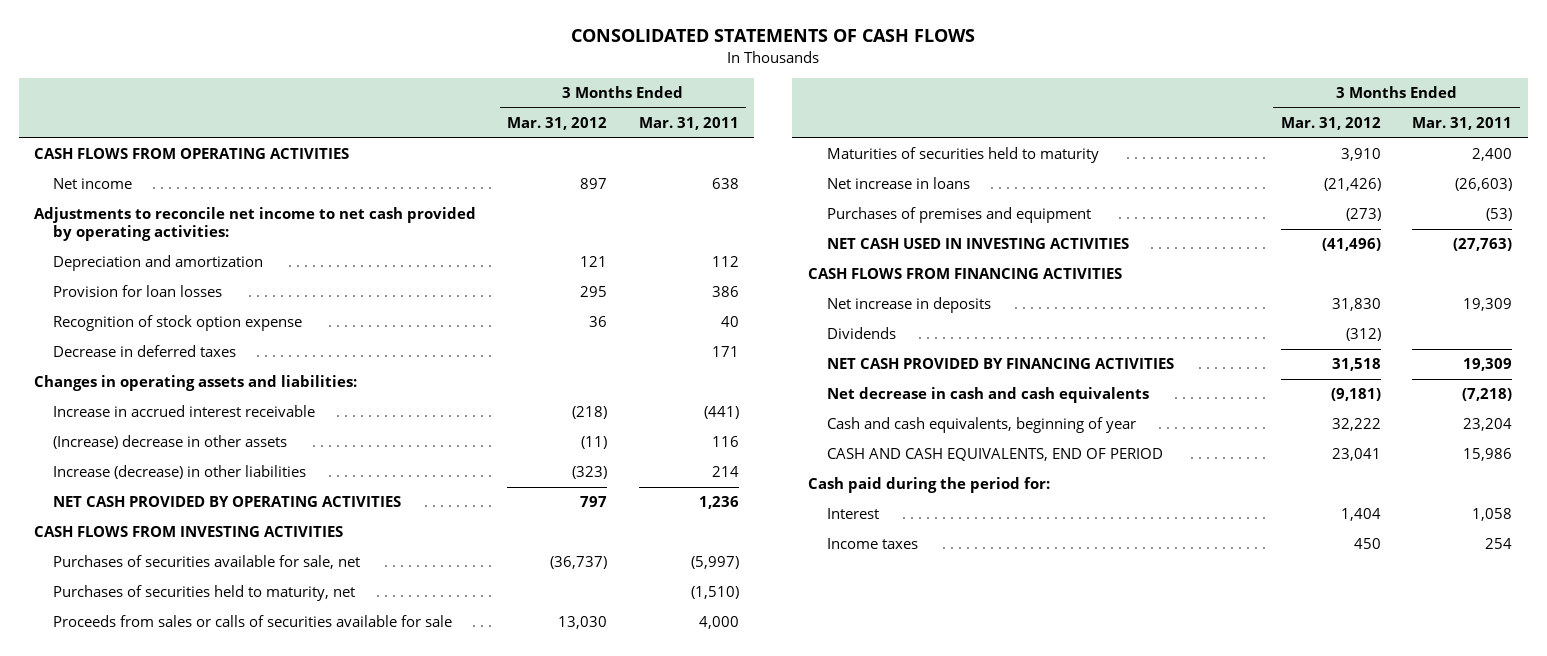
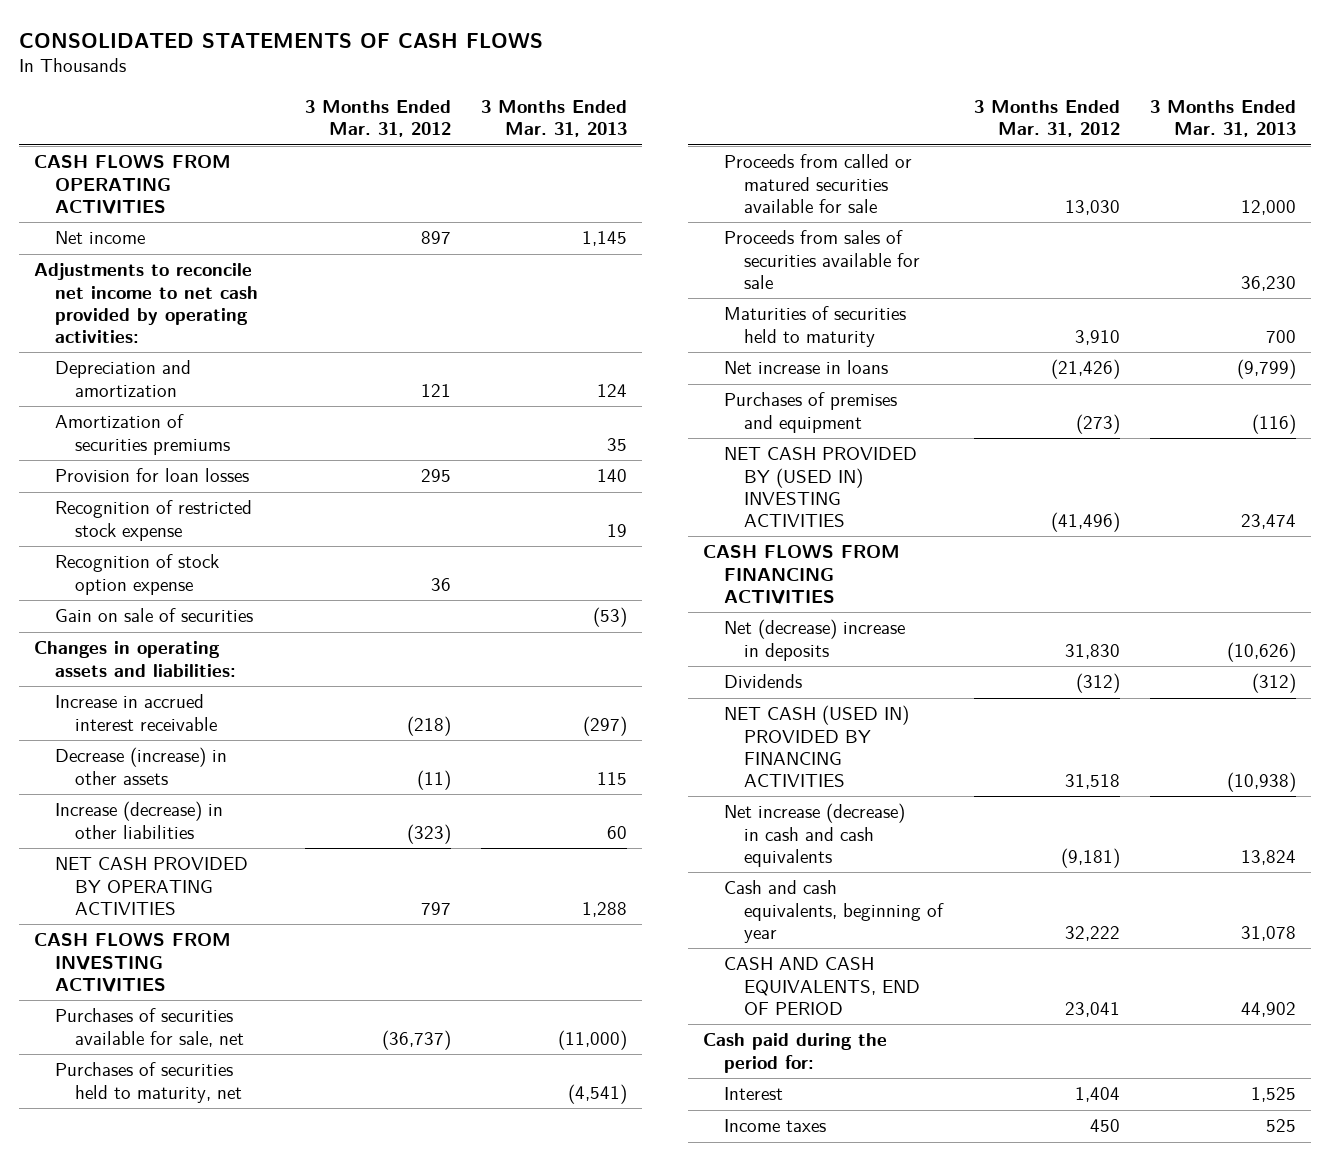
[638,117,739,131] Mar. 31, 2011 -> none
none -> [481,100,628,138] 3 Months Ended Mar. 31, 2013
none -> [54,414,231,455] Amortization of securities premiums
none -> [54,500,252,541] Recognition of restricted stock expense
[52,345,236,358] Decrease in deferred taxes -> none
none -> [54,608,253,623] Gain on sale of securities
[52,435,287,450] (Increase) decrease in other assets -> [54,747,227,785] Decrease (increase) in other assets
[52,615,452,628] Proceeds from sales or calls of securities available for sale -> [723,154,912,213] Proceeds from called or matured securities available for sale
none -> [723,230,921,289] Proceeds from sales of securities available for sale
[826,238,1129,250] NET CASH USED IN INVESTING ACTIVITIES -> [723,447,917,527] NET CASH PROVIDED BY (USED IN) INVESTING ACTIVITIES
[826,297,991,314] Net increase in deposits -> [723,619,905,661] Net (decrease) increase in deposits
[826,358,1174,370] NET CASH PROVIDED BY FINANCING ACTIVITIES -> [723,705,909,787] NET CASH (USED IN) PROVIDED BY FINANCING ACTIVITIES
[826,387,1149,404] Net decrease in cash and cash equivalents -> [723,803,905,867] Net increase (decrease) in cash and cash equivalents

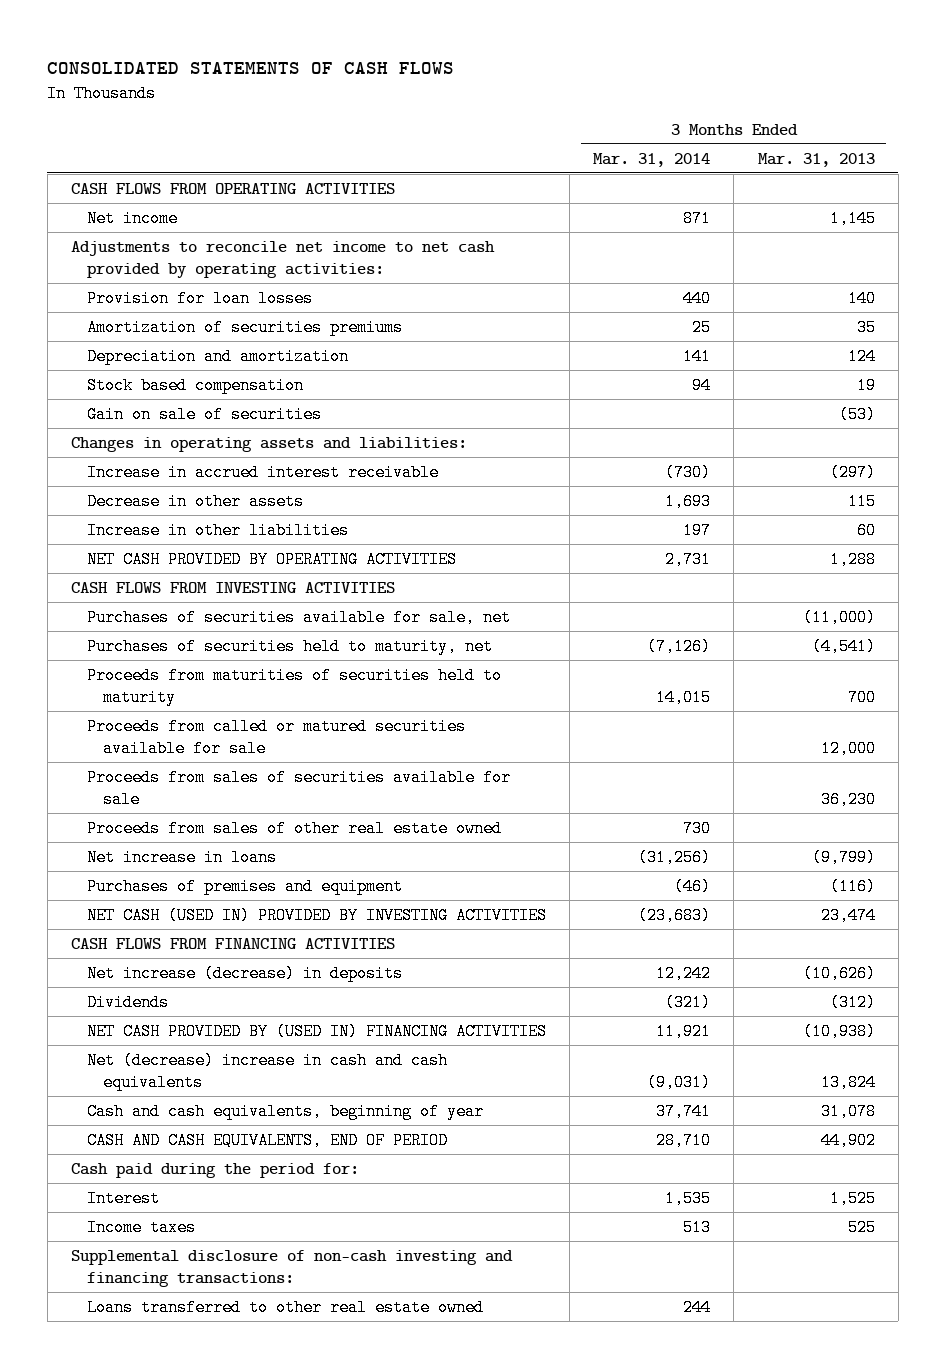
[304,100,451,138] 3 Months Ended Mar. 31, 2012 -> none
none -> [593,152,711,167] Mar. 31, 2014
[54,500,252,541] Recognition of restricted stock expense -> none
[54,554,219,595] Recognition of stock option expense -> none
[54,414,231,455] Amortization of securities premiums -> [86,318,403,336] Amortization of securities premiums
[54,360,191,397] Depreciation and amortization -> [86,347,349,365] Depreciation and amortization
none -> [86,376,304,394] Stock based compensation
[54,747,227,785] Decrease (increase) in other assets -> [86,492,304,510] Decrease in other assets
[54,801,223,839] Increase (decrease) in other liabilities -> [86,521,349,539] Increase in other liabilities
none -> [86,666,502,706] Proceeds from maturities of securities held to maturity
[723,306,906,347] Maturities of securities held to maturity -> none
none -> [86,819,502,837] Proceeds from sales of other real estate owned
[723,447,917,527] NET CASH PROVIDED BY (USED IN) INVESTING ACTIVITIES -> [86,906,547,924] NET CASH (USED IN) PROVIDED BY INVESTING ACTIVITIES
[723,619,905,661] Net (decrease) increase in deposits -> [86,964,403,982] Net increase (decrease) in deposits
[723,705,909,787] NET CASH (USED IN) PROVIDED BY FINANCING ACTIVITIES -> [86,1022,547,1040] NET CASH PROVIDED BY (USED IN) FINANCING ACTIVITIES
[723,803,905,867] Net increase (decrease) in cash and cash equivalents -> [86,1051,448,1091] Net (decrease) increase in cash and cash equivalents
none -> [70,1249,513,1287] Supplemental disclosure of non-cash investing and financing transactions:
none -> [86,1298,484,1316] Loans transferred to other real estate owned

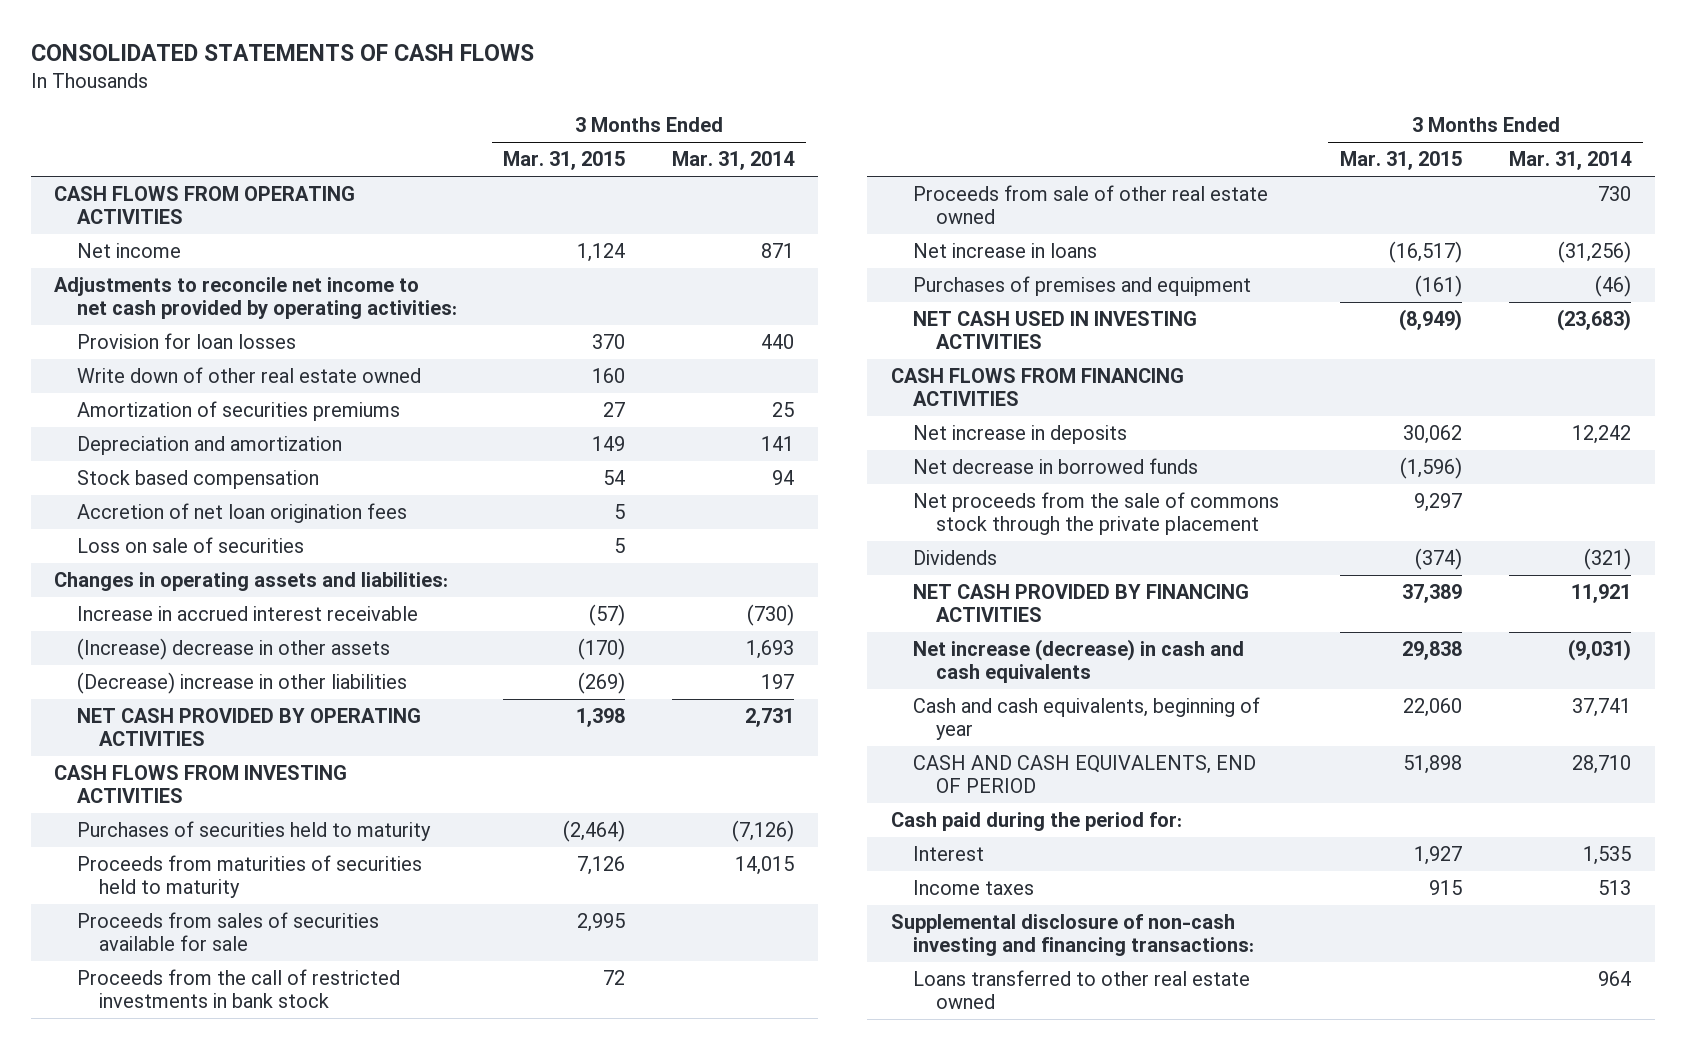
[757,152,875,167] Mar. 31, 2013 -> none
none -> [503,151,626,171] Mar. 31, 2015
none -> [76,367,421,384] Write down of other real estate owned
none -> [76,503,407,524] Accretion of net loan origination fees
[86,405,322,423] Gain on sale of securities -> [76,537,304,554] Loss on sale of securities
[86,492,304,510] Decrease in other assets -> [76,638,390,661] (Increase) decrease in other assets
[86,521,349,539] Increase in other liabilities -> [76,672,407,695] (Decrease) increase in other liabilities
[86,608,511,626] Purchases of securities available for sale, net -> none
[86,637,493,655] Purchases of securities held to maturity, net -> [76,821,431,842] Purchases of securities held to maturity
[86,717,466,757] Proceeds from called or matured securities available for sale -> none
none -> [76,969,400,1009] Proceeds from the call of restricted investments in bank stock
[86,819,502,837] Proceeds from sales of other real estate owned -> [913,185,1269,225] Proceeds from sale of other real estate owned
[86,906,547,924] NET CASH (USED IN) PROVIDED BY INVESTING ACTIVITIES -> [913,311,1198,350] NET CASH USED IN INVESTING ACTIVITIES
[86,964,403,982] Net increase (decrease) in deposits -> [913,425,1128,445] Net increase in deposits
none -> [913,458,1199,475] Net decrease in borrowed funds
none -> [913,492,1280,536] Net proceeds from the sale of commons stock through the private placement
[86,1022,547,1040] NET CASH PROVIDED BY (USED IN) FINANCING ACTIVITIES -> [913,584,1250,623] NET CASH PROVIDED BY FINANCING ACTIVITIES
[86,1051,448,1091] Net (decrease) increase in cash and cash equivalents -> [913,639,1245,684] Net increase (decrease) in cash and cash equivalents
[683,1298,712,1316] 244 -> [1598,971,1632,987] 964

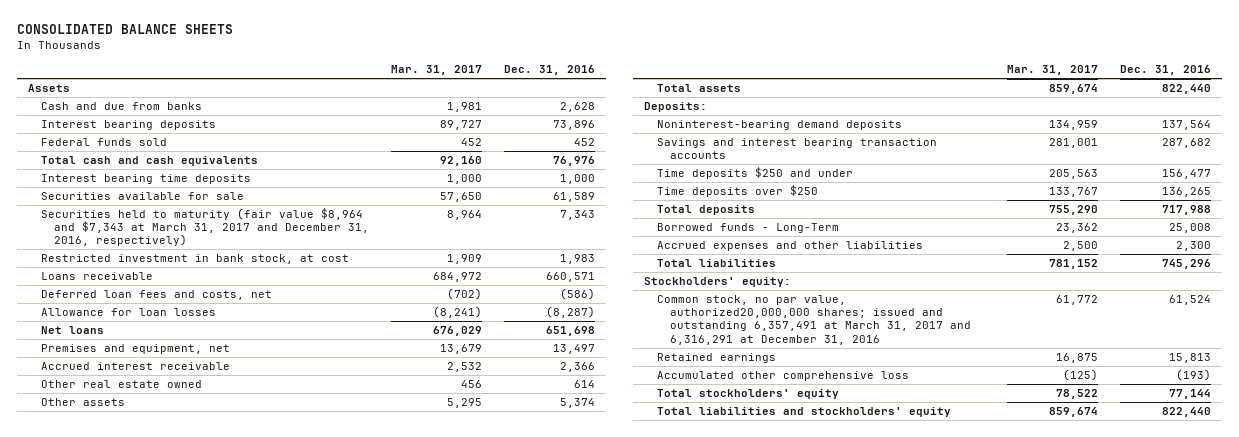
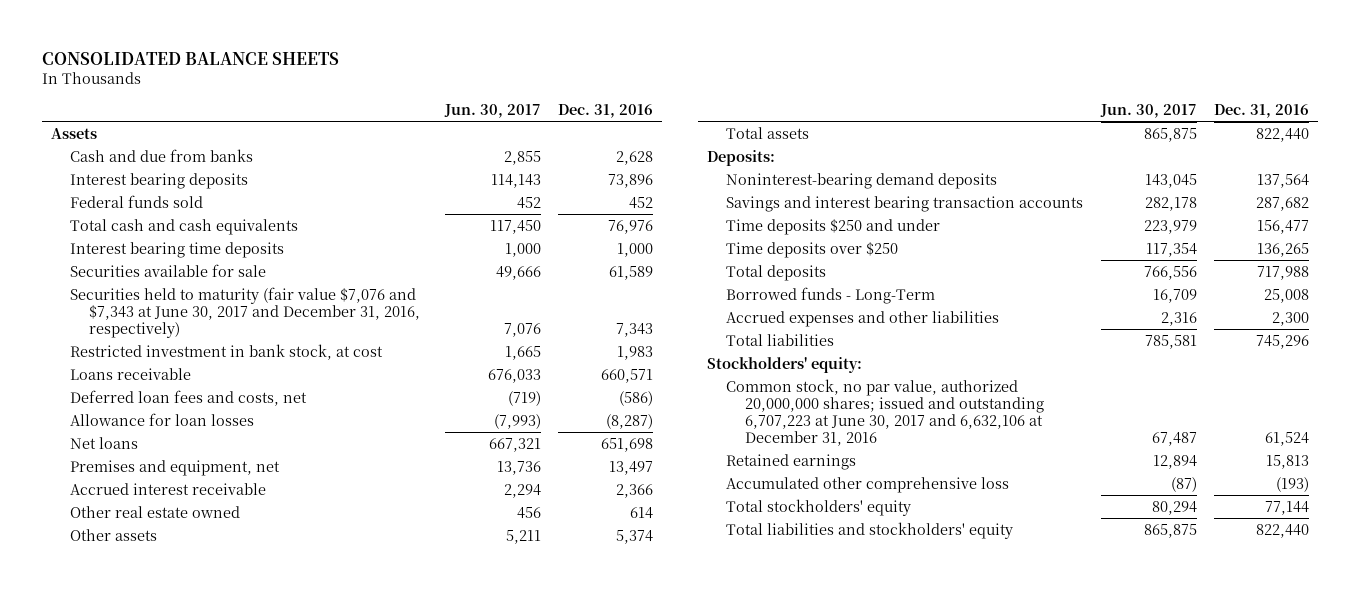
[391,65,483,76] Mar. 31, 2017 -> none
none -> [443,103,541,118] Jun. 30, 2017
[41,207,370,247] Securities held to maturity (fair value $8,964 and $7,343 at March 31, 2017 and December 31, 2016, respectively) -> [69,286,420,339] Securities held to maturity (fair value $7,076 and $7,343 at June 30, 2017 and December 31, 2016, respectively)
[657,294,972,345] Common stock, no par value, authorized20,000,000 shares; issued and outstanding 6,357,491 at March 31, 2017 and 6,316,291 at December 31, 2016 -> [725,378,1044,447] Common stock, no par value, authorized 20,000,000 shares; issued and outstanding 6,707,223 at June 30, 2017 and 6,632,106 at December 31, 2016

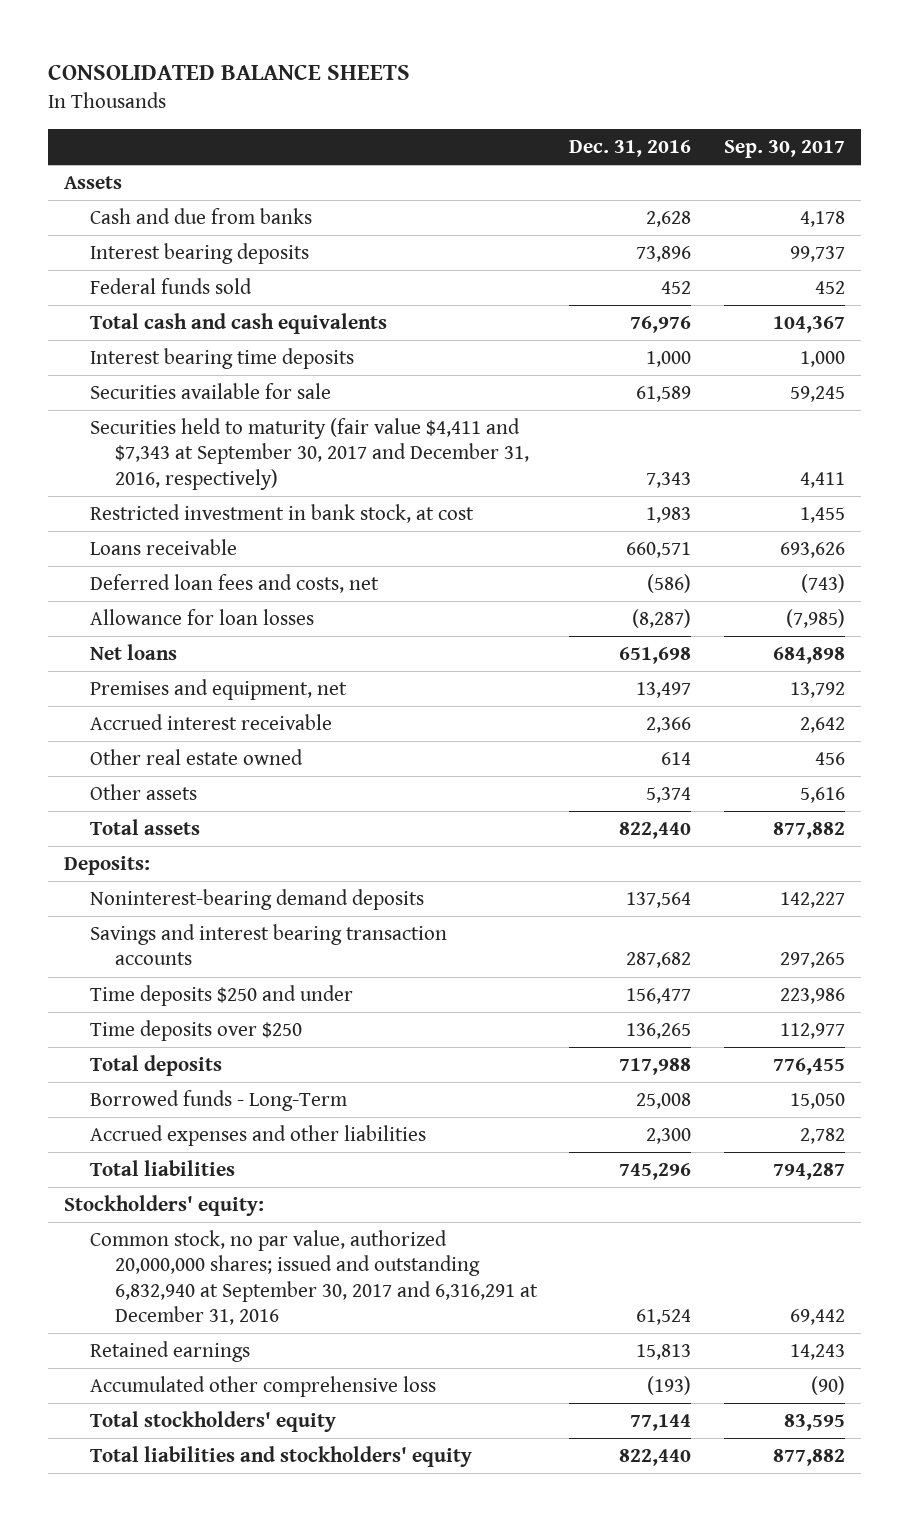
[443,103,541,118] Jun. 30, 2017 -> none
none -> [723,140,845,159] Sep. 30, 2017
[69,286,420,339] Securities held to maturity (fair value $7,076 and $7,343 at June 30, 2017 and December 31, 2016, respectively) -> [89,418,529,490] Securities held to maturity (fair value $4,411 and $7,343 at September 30, 2017 and December 31, 2016, respectively)
[725,378,1044,447] Common stock, no par value, authorized 20,000,000 shares; issued and outstanding 6,707,223 at June 30, 2017 and 6,632,106 at December 31, 2016 -> [89,1230,538,1325] Common stock, no par value, authorized 20,000,000 shares; issued and outstanding 6,832,940 at September 30, 2017 and 6,316,291 at December 31, 2016

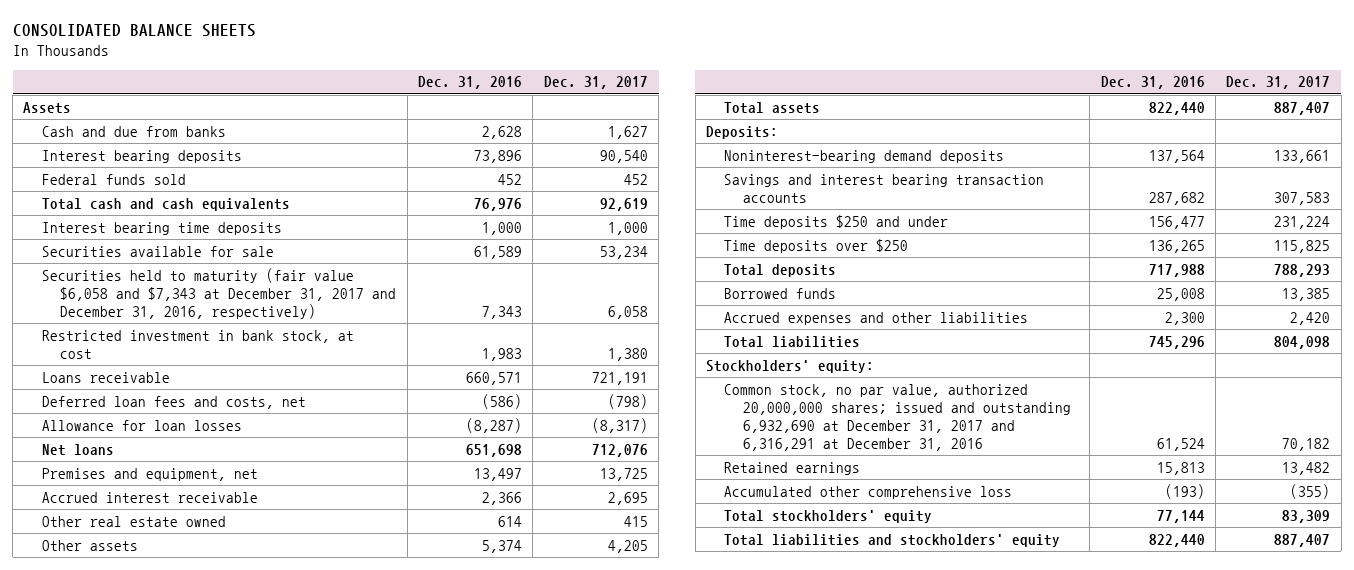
[723,140,845,159] Sep. 30, 2017 -> none
none -> [543,76,648,90] Dec. 31, 2017
[89,418,529,490] Securities held to maturity (fair value $4,411 and $7,343 at September 30, 2017 and December 31, 2016, respectively) -> [41,267,397,319] Securities held to maturity (fair value $6,058 and $7,343 at December 31, 2017 and December 31, 2016, respectively)
[89,1090,347,1112] Borrowed funds - Long-Term -> [724,287,837,299] Borrowed funds
[89,1230,538,1325] Common stock, no par value, authorized 20,000,000 shares; issued and outstanding 6,832,940 at September 30, 2017 and 6,316,291 at December 31, 2016 -> [724,383,1071,451] Common stock, no par value, authorized 20,000,000 shares; issued and outstanding 6,932,690 at December 31, 2017 and 6,316,291 at December 31, 2016

